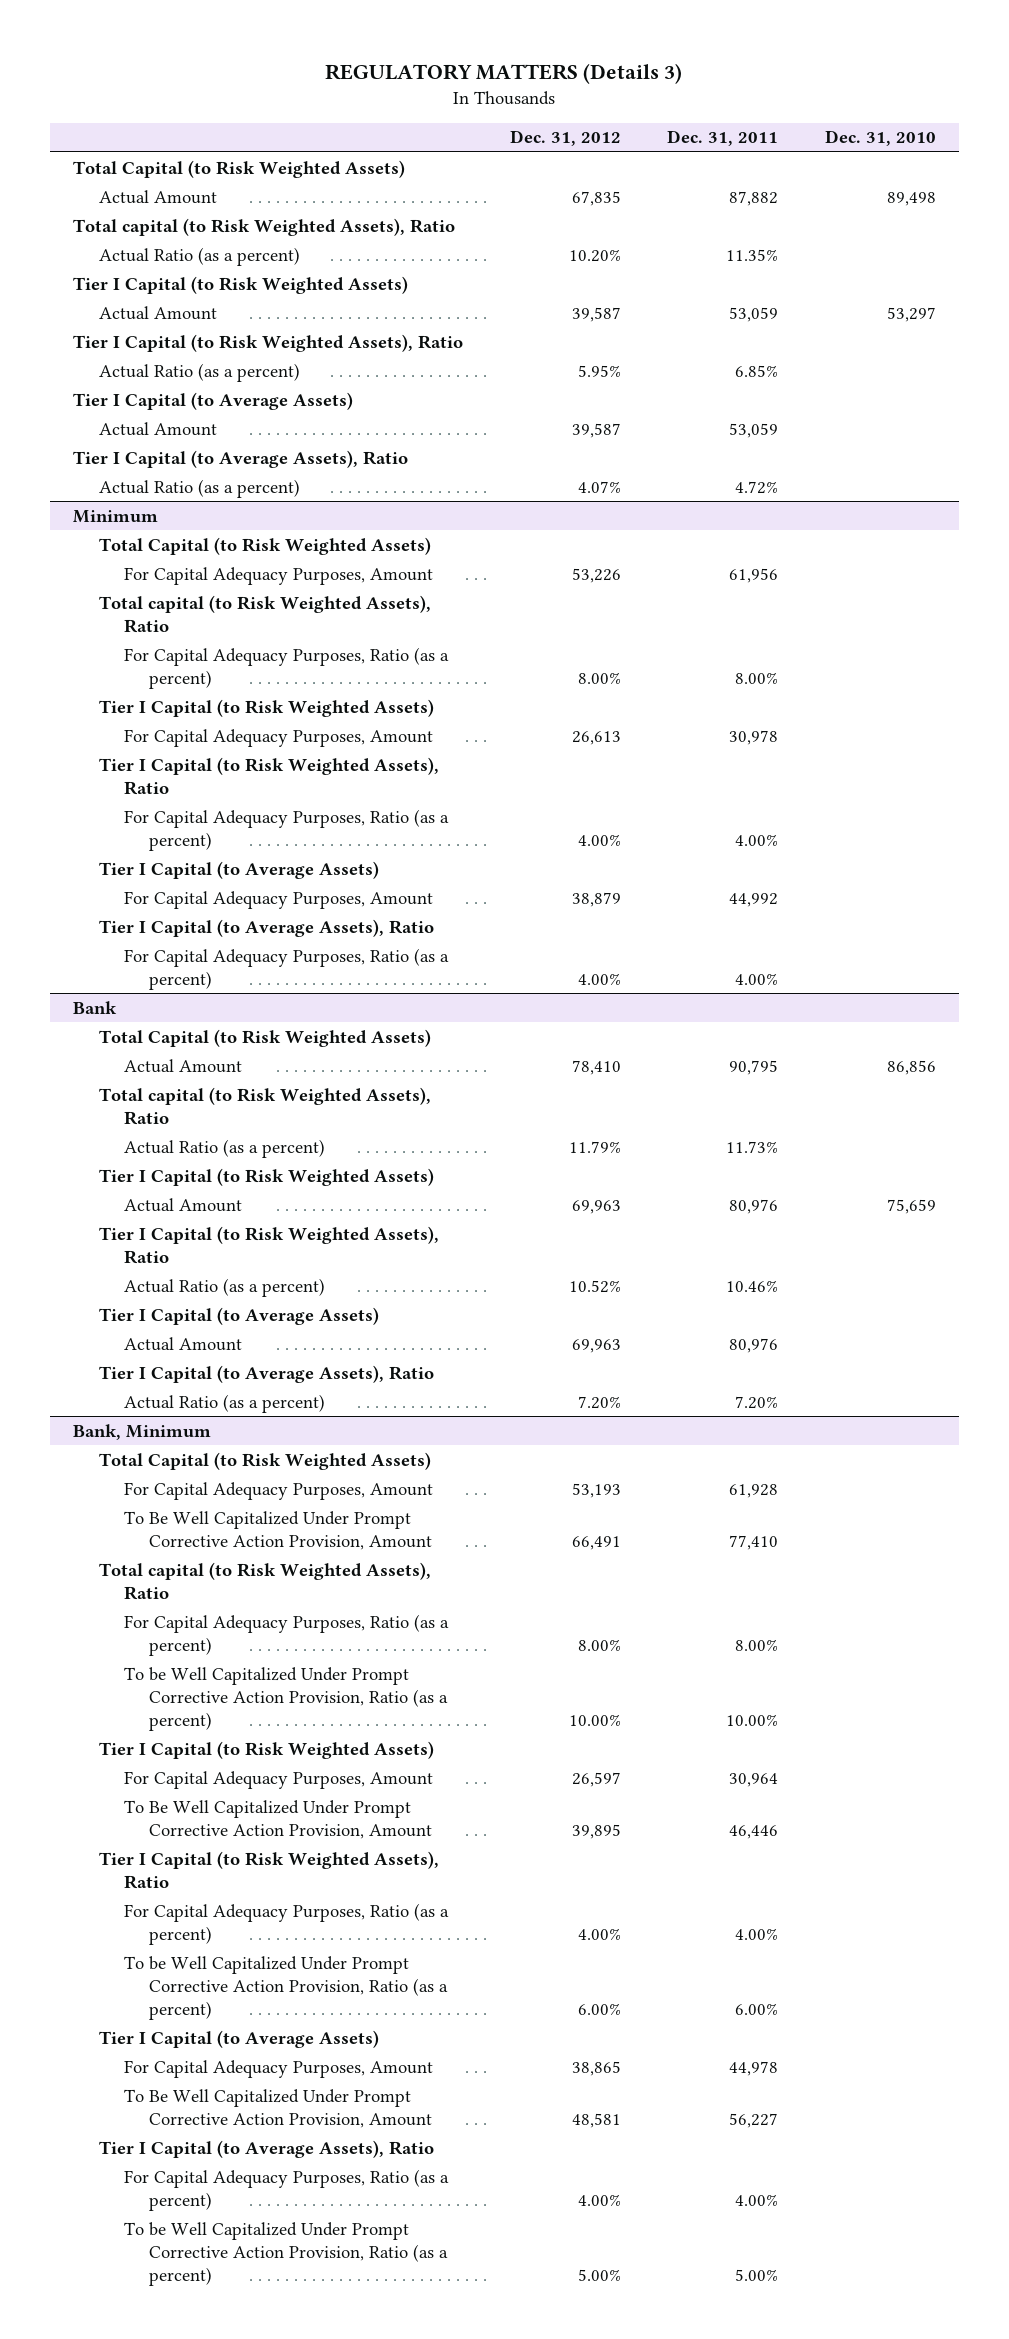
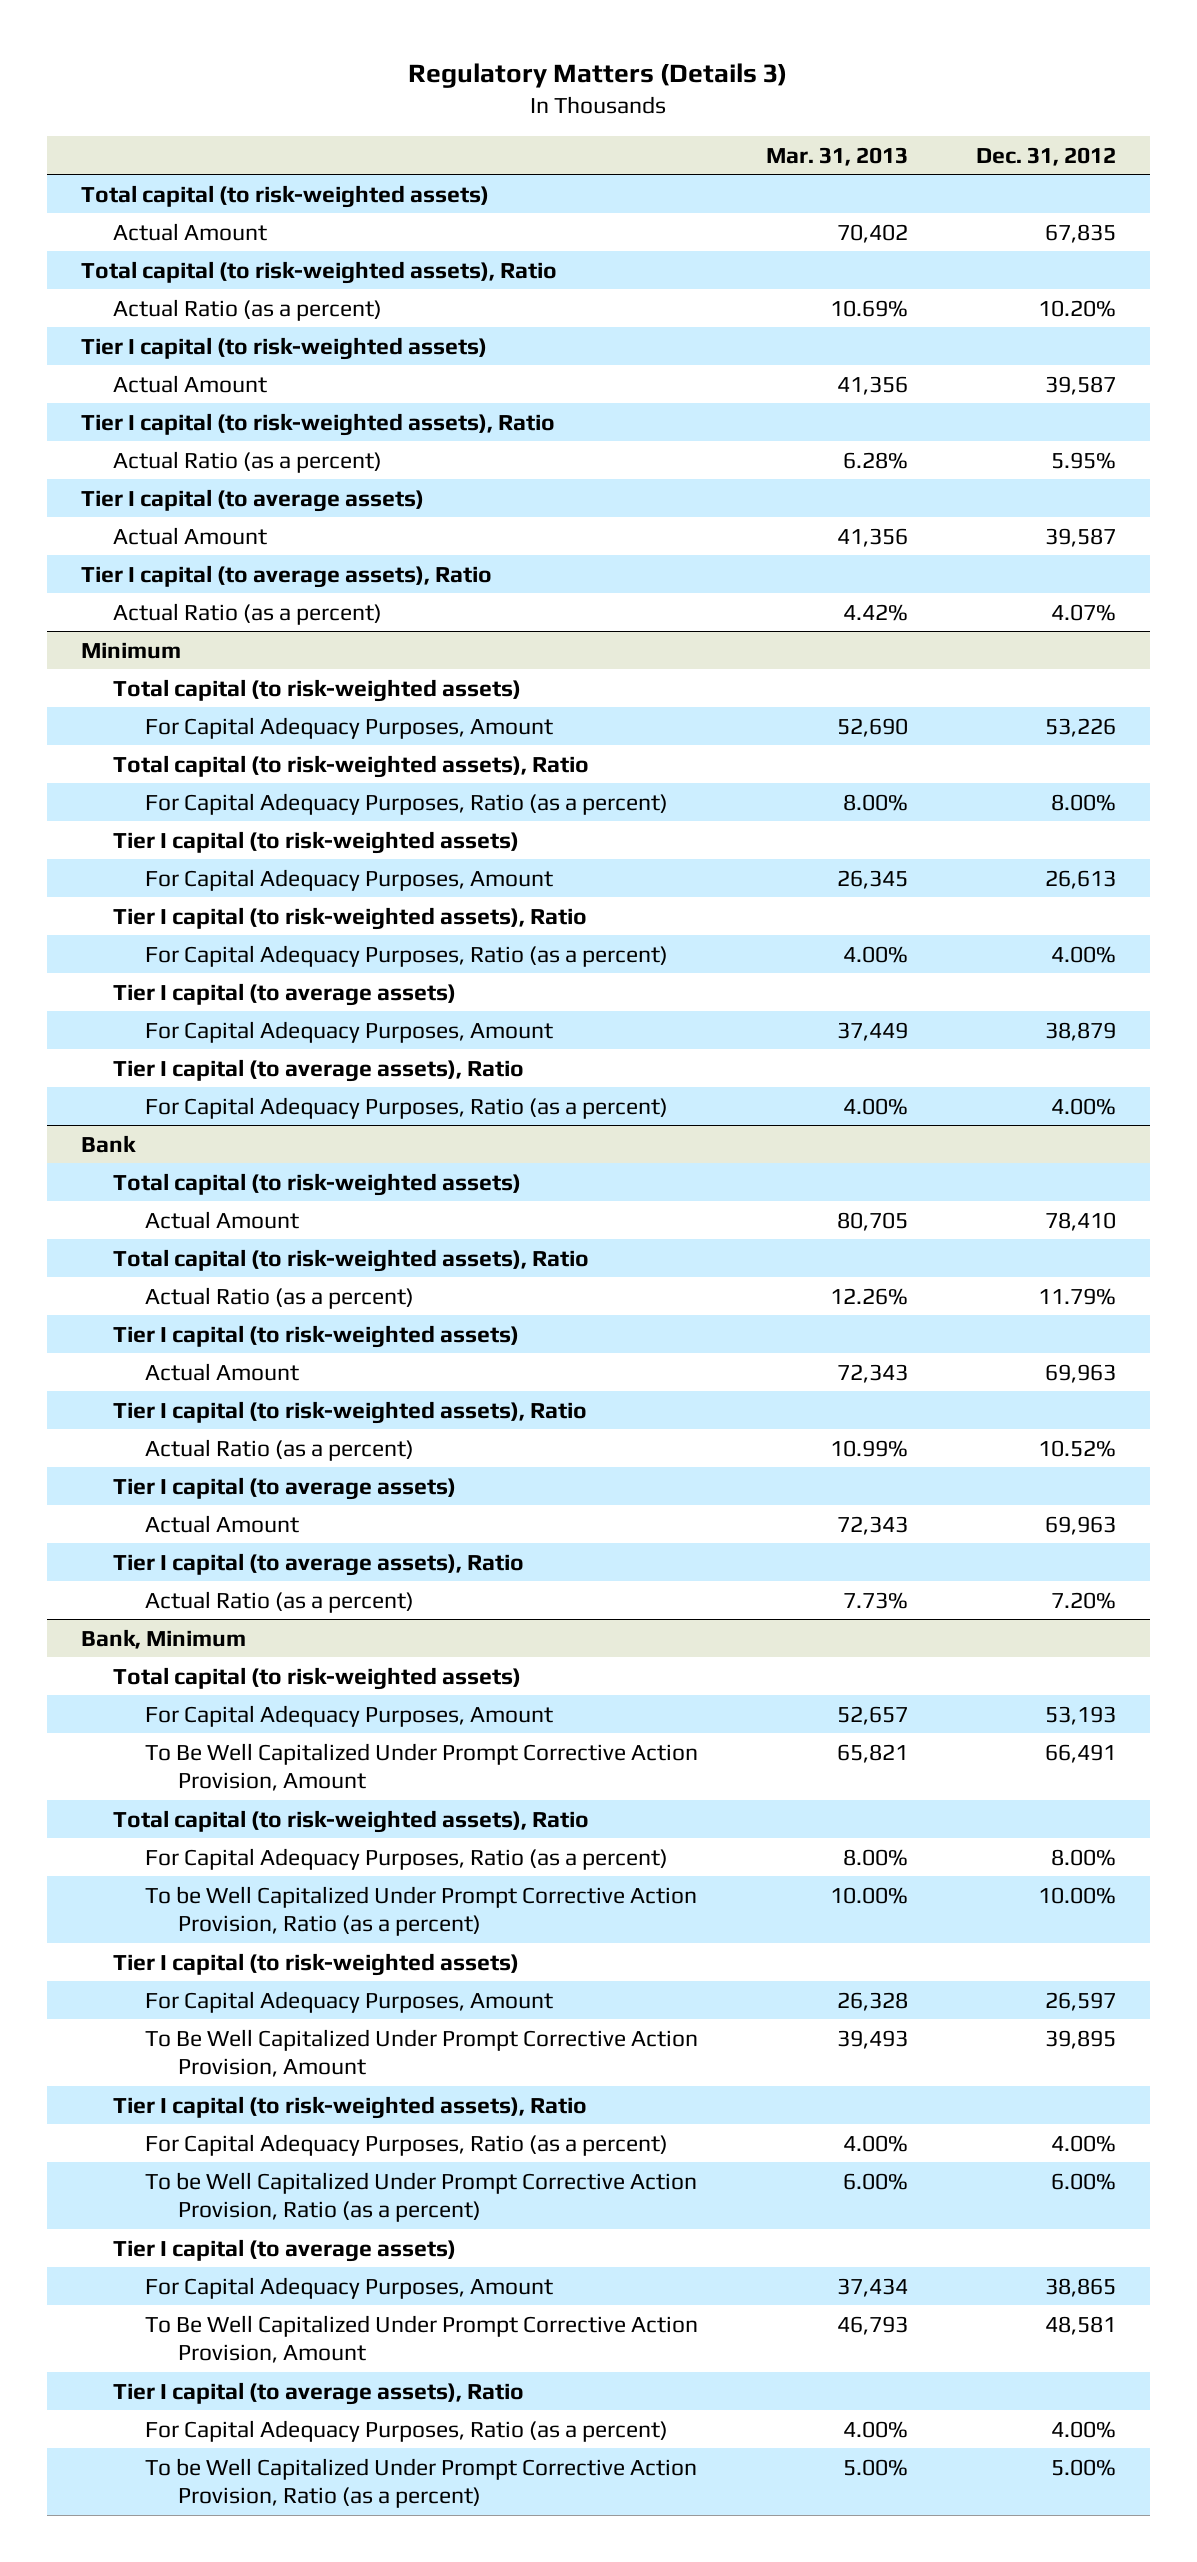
[325,62,683,84] REGULATORY MATTERS (Details 3) -> [408,63,788,89] Regulatory Matters (Details 3)
[667,130,779,147] Dec. 31, 2011 -> none
[824,130,936,147] Dec. 31, 2010 -> none
none -> [766,146,909,166] Mar. 31, 2013
[73,159,406,178] Total Capital (to Risk Weighted Assets) -> [80,184,489,208] Total capital (to risk-weighted assets)
[73,217,456,236] Total capital (to Risk Weighted Assets), Ratio -> [80,260,557,284] Total capital (to risk-weighted assets), Ratio
[73,275,409,294] Tier I Capital (to Risk Weighted Assets) -> [80,336,487,360] Tier I capital (to risk-weighted assets)
[73,333,464,352] Tier I Capital (to Risk Weighted Assets), Ratio -> [80,412,555,436] Tier I capital (to risk-weighted assets), Ratio
[73,391,354,410] Tier I Capital (to Average Assets) -> [80,488,424,512] Tier I capital (to average assets)
[73,449,409,468] Tier I Capital (to Average Assets), Ratio -> [80,564,492,588] Tier I capital (to average assets), Ratio
[98,536,431,555] Total Capital (to Risk Weighted Assets) -> [113,678,522,702] Total capital (to risk-weighted assets)
[98,594,431,633] Total capital (to Risk Weighted Assets), Ratio -> [113,754,590,778] Total capital (to risk-weighted assets), Ratio
[98,698,434,717] Tier I Capital (to Risk Weighted Assets) -> [113,830,520,854] Tier I capital (to risk-weighted assets)
[98,756,439,795] Tier I Capital (to Risk Weighted Assets), Ratio -> [113,906,588,930] Tier I capital (to risk-weighted assets), Ratio
[98,860,379,879] Tier I Capital (to Average Assets) -> [113,982,457,1006] Tier I capital (to average assets)
[98,918,434,937] Tier I Capital (to Average Assets), Ratio -> [113,1058,525,1082] Tier I capital (to average assets), Ratio
[98,1028,431,1047] Total Capital (to Risk Weighted Assets) -> [113,1172,522,1196] Total capital (to risk-weighted assets)
[98,1086,431,1125] Total capital (to Risk Weighted Assets), Ratio -> [113,1248,590,1272] Total capital (to risk-weighted assets), Ratio
[98,1167,434,1186] Tier I Capital (to Risk Weighted Assets) -> [113,1324,520,1348] Tier I capital (to risk-weighted assets)
[98,1225,439,1264] Tier I Capital (to Risk Weighted Assets), Ratio -> [113,1400,588,1424] Tier I capital (to risk-weighted assets), Ratio
[98,1306,379,1325] Tier I Capital (to Average Assets) -> [113,1476,457,1500] Tier I capital (to average assets)
[98,1364,434,1383] Tier I Capital (to Average Assets), Ratio -> [113,1552,525,1576] Tier I capital (to average assets), Ratio
[98,1451,431,1470] Total Capital (to Risk Weighted Assets) -> [113,1666,522,1690] Total capital (to risk-weighted assets)
[98,1561,431,1600] Total capital (to Risk Weighted Assets), Ratio -> [113,1809,590,1833] Total capital (to risk-weighted assets), Ratio
[98,1740,434,1759] Tier I Capital (to Risk Weighted Assets) -> [113,1952,520,1976] Tier I capital (to risk-weighted assets)
[98,1850,439,1889] Tier I Capital (to Risk Weighted Assets), Ratio -> [113,2095,588,2119] Tier I capital (to risk-weighted assets), Ratio
[98,2029,379,2048] Tier I Capital (to Average Assets) -> [113,2238,457,2262] Tier I capital (to average assets)
[98,2139,434,2158] Tier I Capital (to Average Assets), Ratio -> [113,2381,525,2405] Tier I capital (to average assets), Ratio

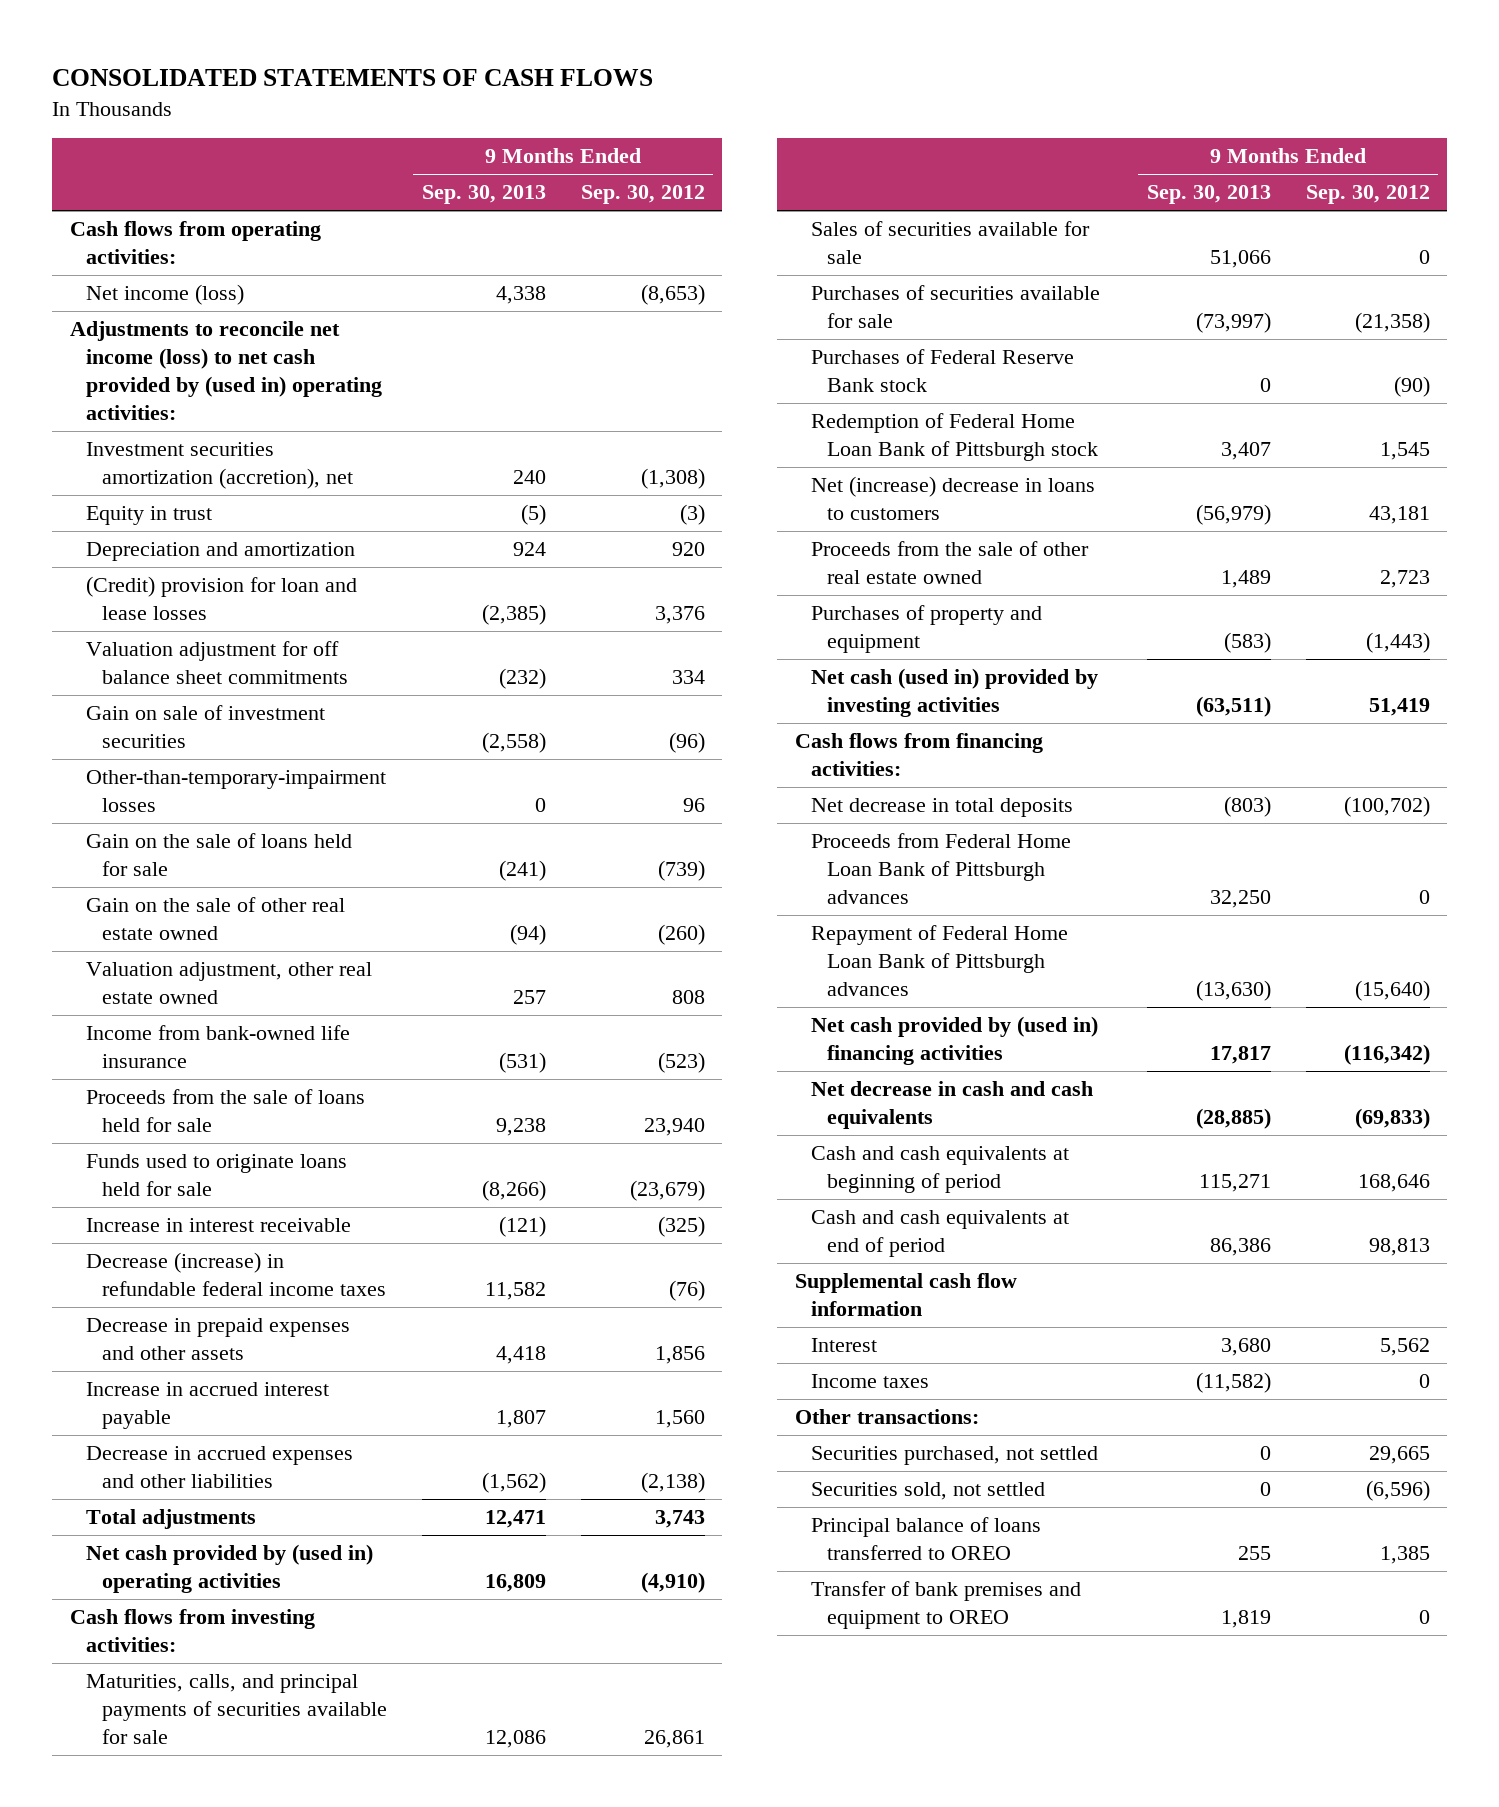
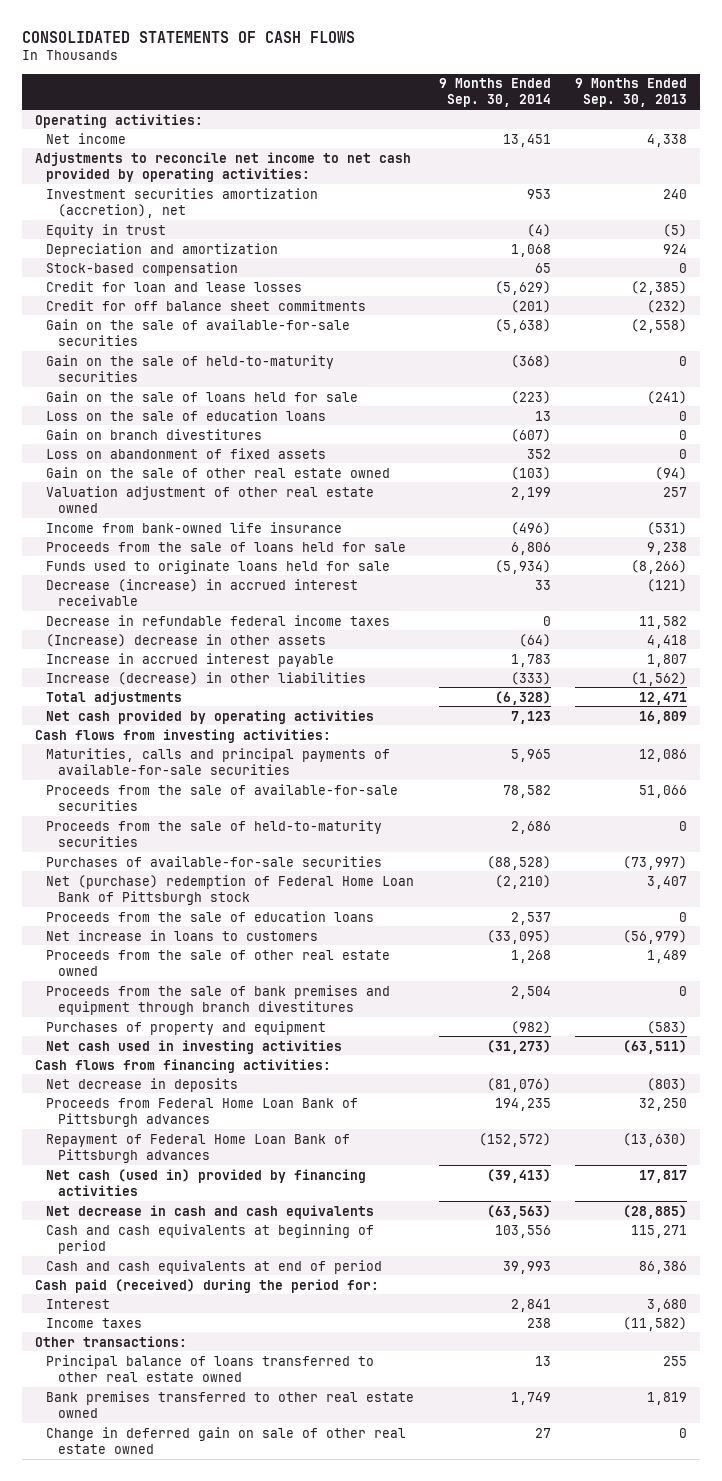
[580,185,705,205] Sep. 30, 2012 -> none
none -> [438,78,551,108] 9 Months Ended Sep. 30, 2014
[69,221,321,265] Cash flows from operating activities: -> [34,113,203,128] Operating activities:
[85,284,244,306] Net income (loss) -> [46,132,127,144] Net income
[69,321,382,421] Adjustments to reconcile net income (loss) to net cash provided by (used in) operating activities: -> [34,151,411,182] Adjustments to reconcile net income to net cash provided by operating activities:
[85,770,386,813] Other-than-temporary-impairment losses -> none
none -> [46,261,239,276] Stock-based compensation
[85,576,357,621] (Credit) provision for loan and lease losses -> [46,280,303,292] Credit for loan and lease losses
[85,641,348,685] Valuation adjustment for off balance sheet commitments -> [46,299,367,311] Credit for off balance sheet commitments
[85,705,325,749] Gain on sale of investment securities -> [46,318,351,346] Gain on the sale of available-for-sale securities
none -> [46,354,335,382] Gain on the sale of held-to-maturity securities
none -> [46,409,327,421] Loss on the sale of education loans
none -> [46,428,263,440] Gain on branch divestitures
none -> [46,447,327,459] Loss on abandonment of fixed assets
[85,962,372,1005] Valuation adjustment, other real estate owned -> [46,485,375,513] Valuation adjustment of other real estate owned
[85,1218,351,1233] Increase in interest receivable -> [46,578,359,606] Decrease (increase) in accrued interest receivable
[85,1252,386,1297] Decrease (increase) in refundable federal income taxes -> [46,614,391,626] Decrease in refundable federal income taxes
[85,1318,350,1361] Decrease in prepaid expenses and other assets -> [46,633,327,647] (Increase) decrease in other assets
[85,1446,353,1489] Decrease in accrued expenses and other liabilities -> [46,671,367,685] Increase (decrease) in other liabilities
[85,1544,373,1594] Net cash provided by (used in) operating activities -> [46,709,375,724] Net cash provided by operating activities
[810,349,1074,393] Purchases of Federal Reserve Bank stock -> none
[85,1674,387,1745] Maturities, calls, and principal payments of securities available for sale -> [46,747,391,775] Maturities, calls and principal payments of available-for-sale securities
[810,221,1090,265] Sales of securities available for sale -> [46,783,399,811] Proceeds from the sale of available-for-sale securities
none -> [46,819,383,847] Proceeds from the sale of held-to-maturity securities
[810,285,1100,329] Purchases of securities available for sale -> [46,855,383,867] Purchases of available-for-sale securities
[810,413,1098,462] Redemption of Federal Home Loan Bank of Pittsburgh stock -> [46,874,415,905] Net (purchase) redemption of Federal Home Loan Bank of Pittsburgh stock
none -> [46,910,375,922] Proceeds from the sale of education loans
[810,476,1095,521] Net (increase) decrease in loans to customers -> [46,929,319,941] Net increase in loans to customers
none -> [46,984,391,1015] Proceeds from the sale of bank premises and equipment through branch divestitures
[810,668,1098,718] Net cash (used in) provided by investing activities -> [46,1039,343,1054] Net cash used in investing activities
[810,798,1073,818] Net decrease in total deposits -> [46,1077,239,1092] Net decrease in deposits
[810,1016,1098,1066] Net cash provided by (used in) financing activities -> [46,1168,367,1196] Net cash (used in) provided by financing activities
[794,1273,1017,1317] Supplemental cash flow information -> none
none -> [34,1278,379,1293] Cash paid (received) during the period for:
[810,1446,1098,1466] Securities purchased, not settled -> none
[810,1482,1045,1501] Securities sold, not settled -> none
[810,1517,1041,1561] Principal balance of loans transferred to OREO -> [46,1354,375,1382] Principal balance of loans transferred to other real estate owned
[810,1581,1081,1630] Transfer of bank premises and equipment to OREO -> [46,1390,415,1418] Bank premises transferred to other real estate owned
none -> [46,1426,407,1454] Change in deferred gain on sale of other real estate owned

